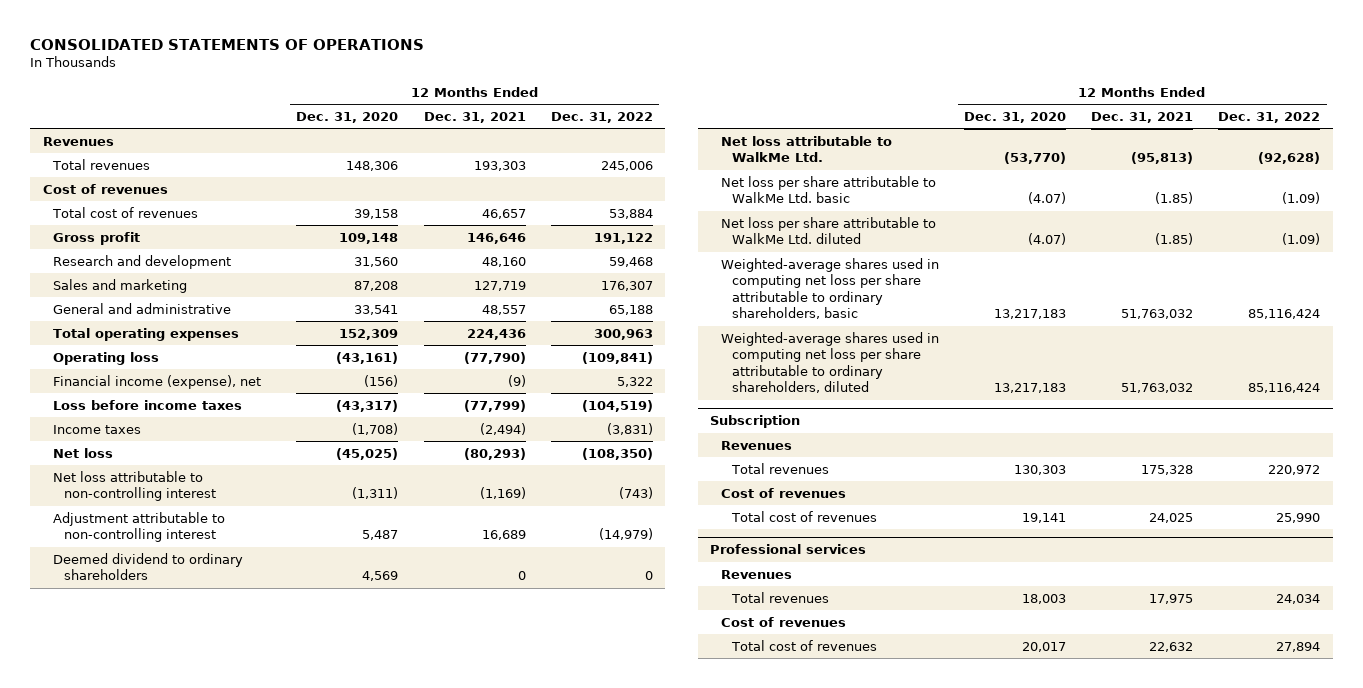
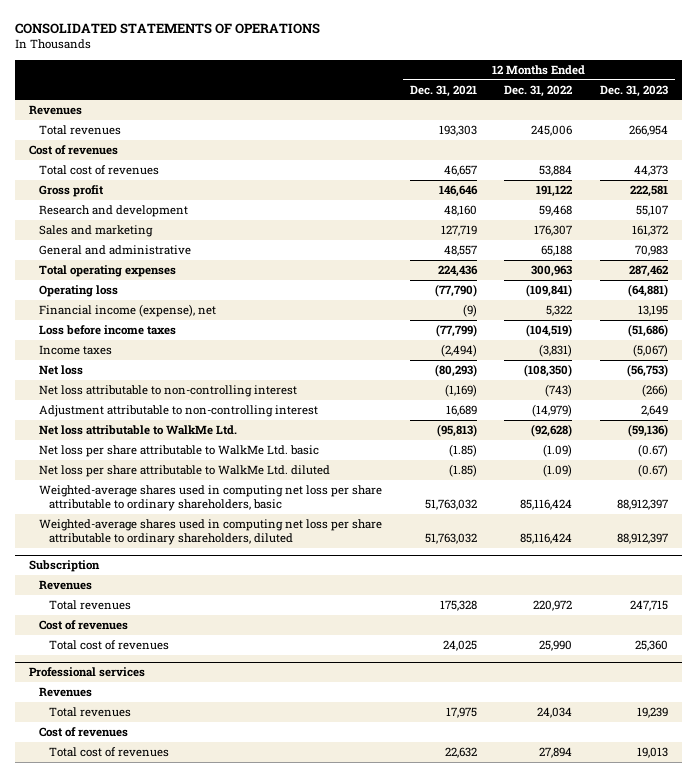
[296,112,399,124] Dec. 31, 2020 -> none
none -> [600,84,669,97] Dec. 31, 2023
[53,552,244,581] Deemed dividend to ordinary shareholders -> none

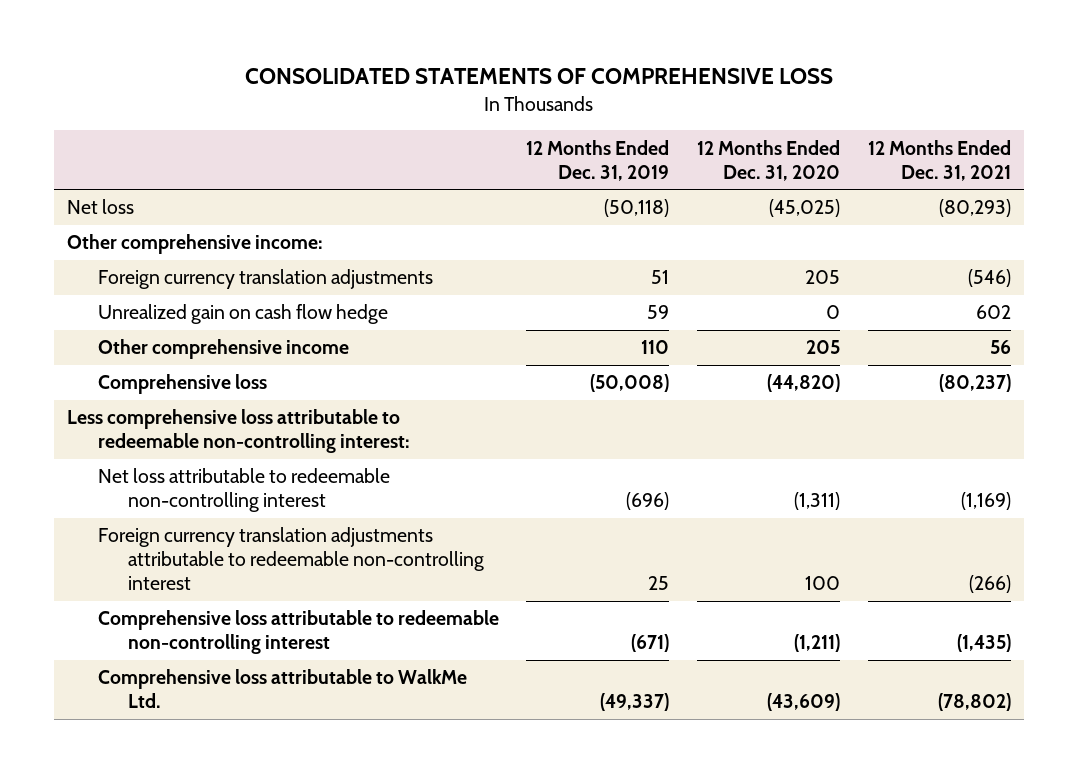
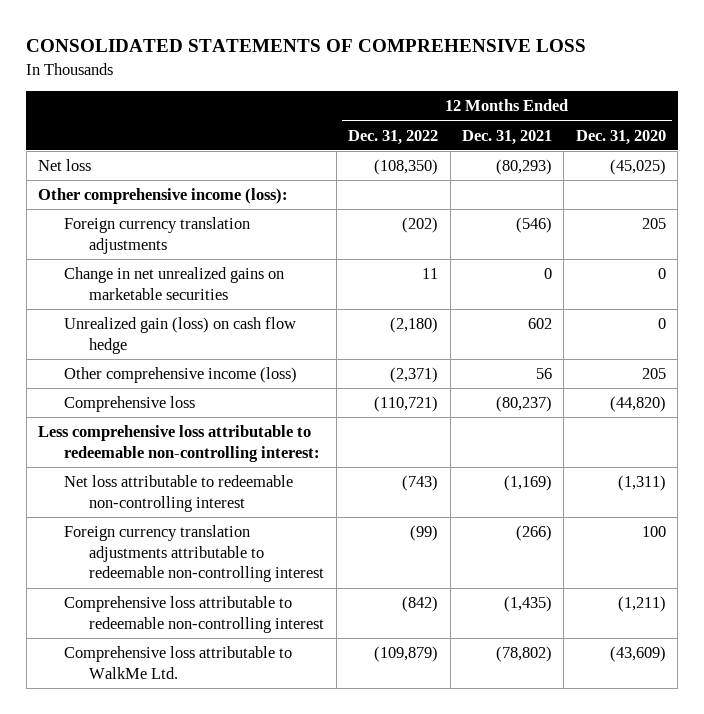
[526,139,670,181] 12 Months Ended Dec. 31, 2019 -> none
none -> [348,129,439,145] Dec. 31, 2022
[67,234,324,255] Other comprehensive income: -> [38,188,289,205] Other comprehensive income (loss):
none -> [63,267,284,300] Change in net unrealized gains on marketable securities
[97,304,388,325] Unrealized gain on cash flow hedge -> [63,317,296,354] Unrealized gain (loss) on cash flow hedge
[97,339,349,360] Other comprehensive income -> [63,367,297,384] Other comprehensive income (loss)

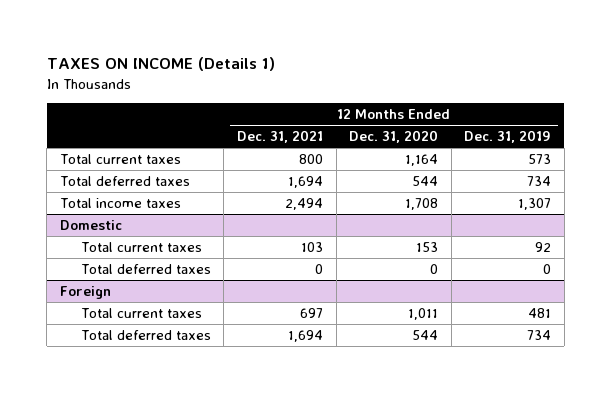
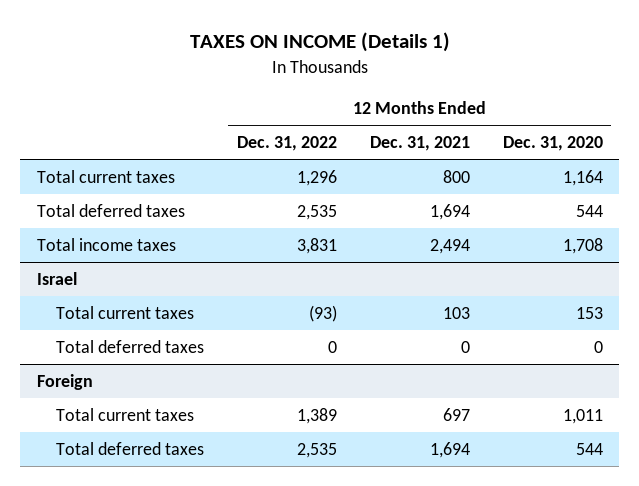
[464,130,552,144] Dec. 31, 2019 -> none
none -> [236,135,337,151] Dec. 31, 2022
[59,219,122,230] Domestic -> [36,271,77,285] Israel

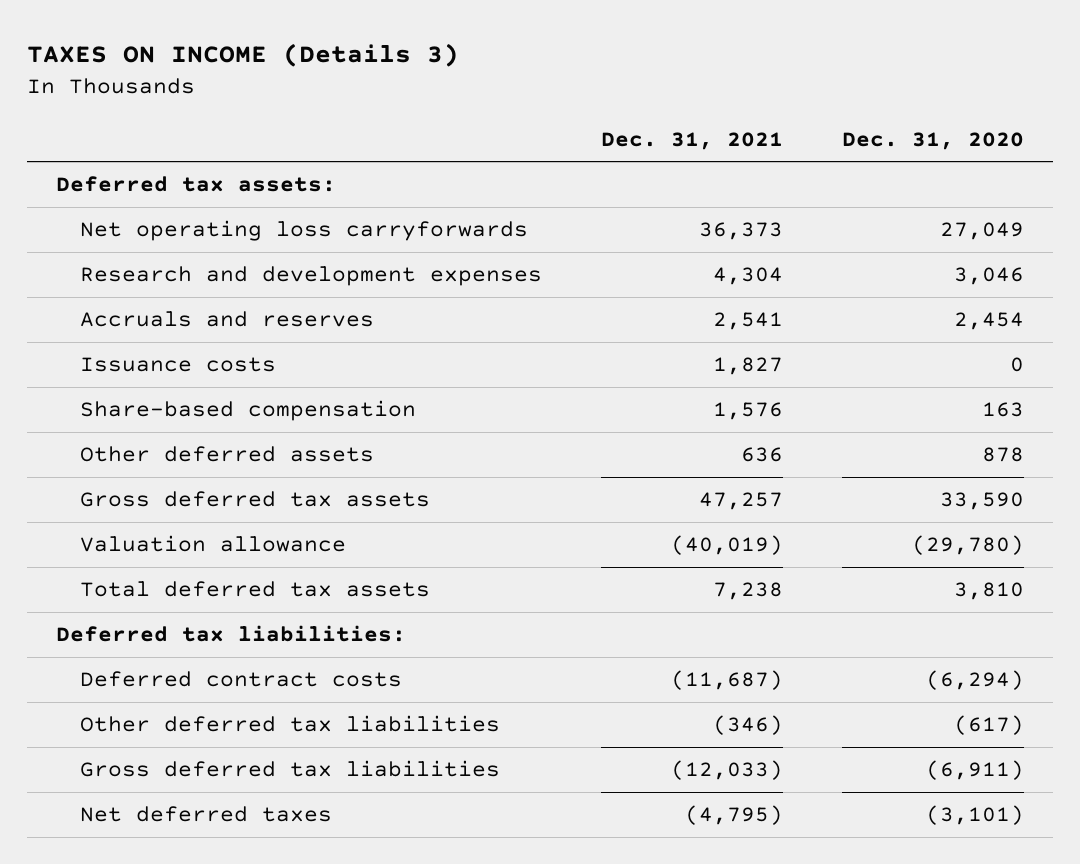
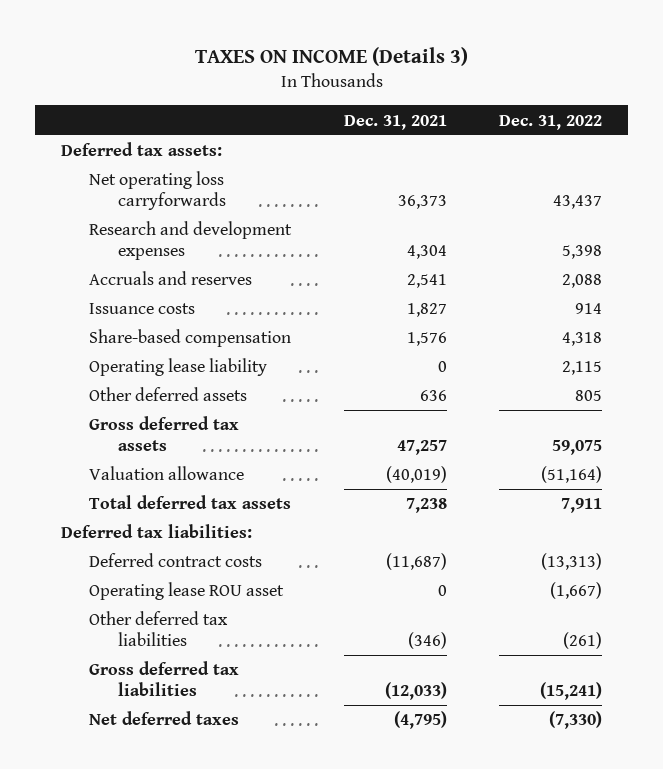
[841,131,1024,150] Dec. 31, 2020 -> none
none -> [499,114,603,130] Dec. 31, 2022
none -> [89,358,268,377] Operating lease liability
none -> [89,582,285,601] Operating lease ROU asset

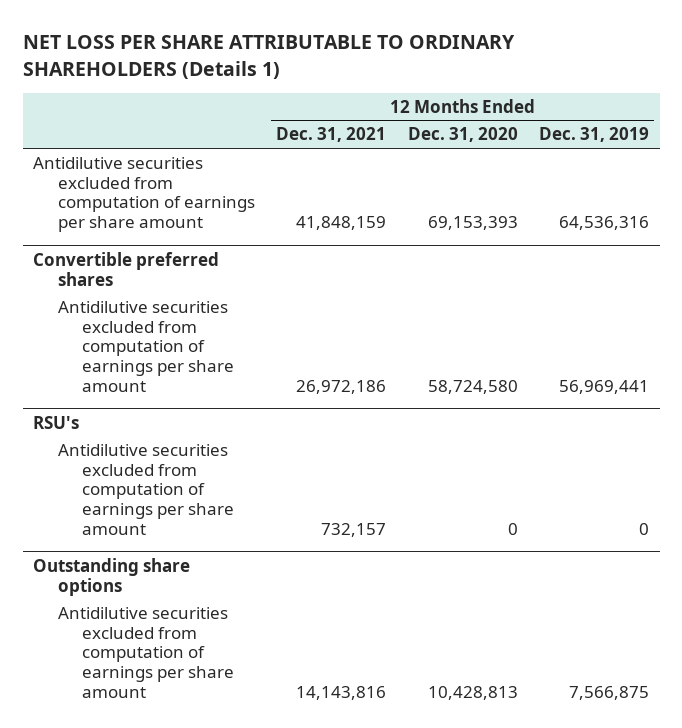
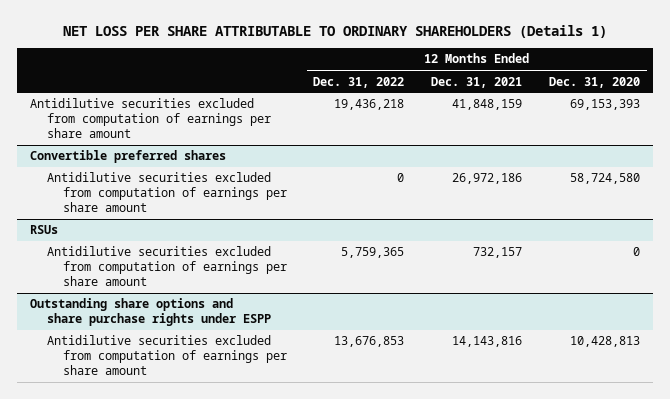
[539,127,650,143] Dec. 31, 2019 -> none
none -> [313,76,405,88] Dec. 31, 2022
[33,415,80,429] RSU's -> [30,225,59,235] RSUs
[33,557,191,596] Outstanding share options -> [30,298,271,327] Outstanding share options and share purchase rights under ESPP

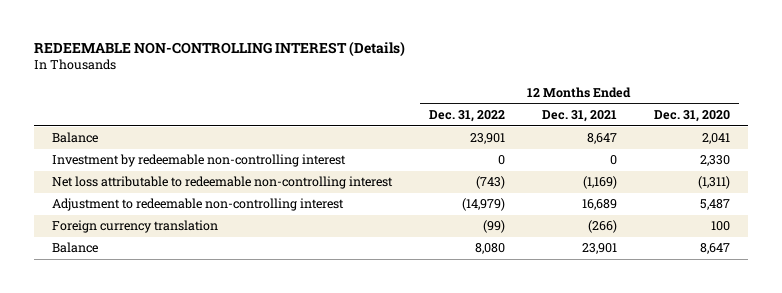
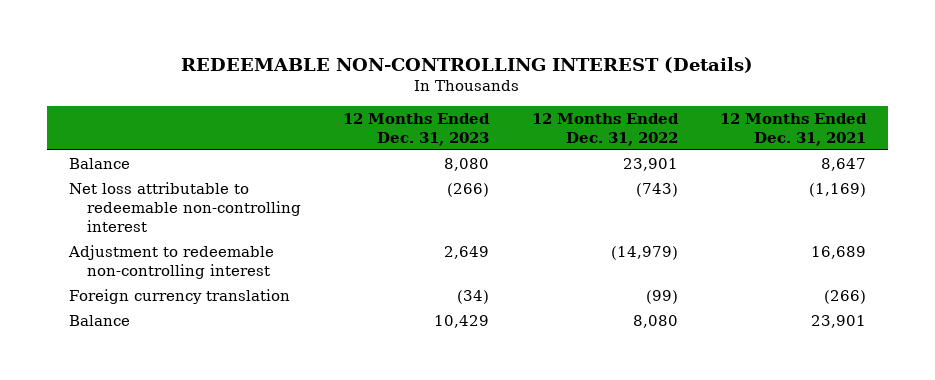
[653,110,730,123] Dec. 31, 2020 -> none
none -> [343,112,491,146] 12 Months Ended Dec. 31, 2023
[51,154,346,168] Investment by redeemable non-controlling interest -> none

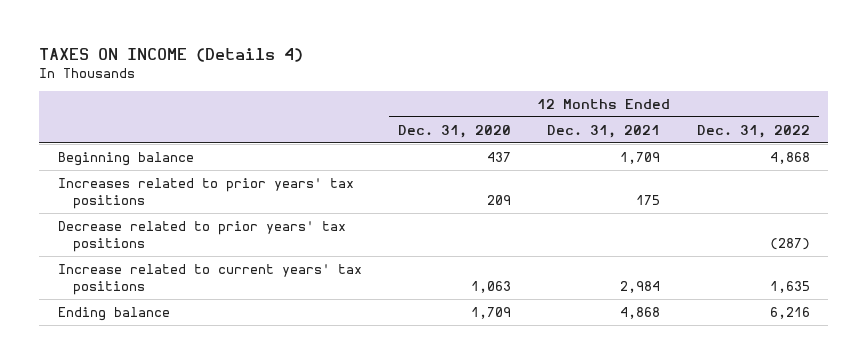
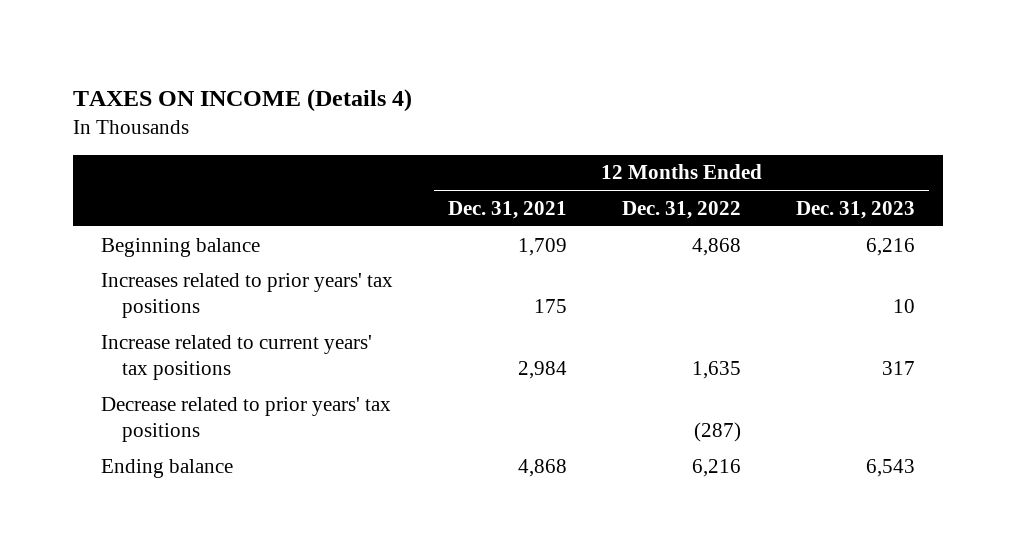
[397,124,511,138] Dec. 31, 2020 -> none
none -> [796,200,916,219] Dec. 31, 2023
[57,221,346,252] Decrease related to prior years' tax positions -> [100,396,391,443] Decrease related to prior years' tax positions

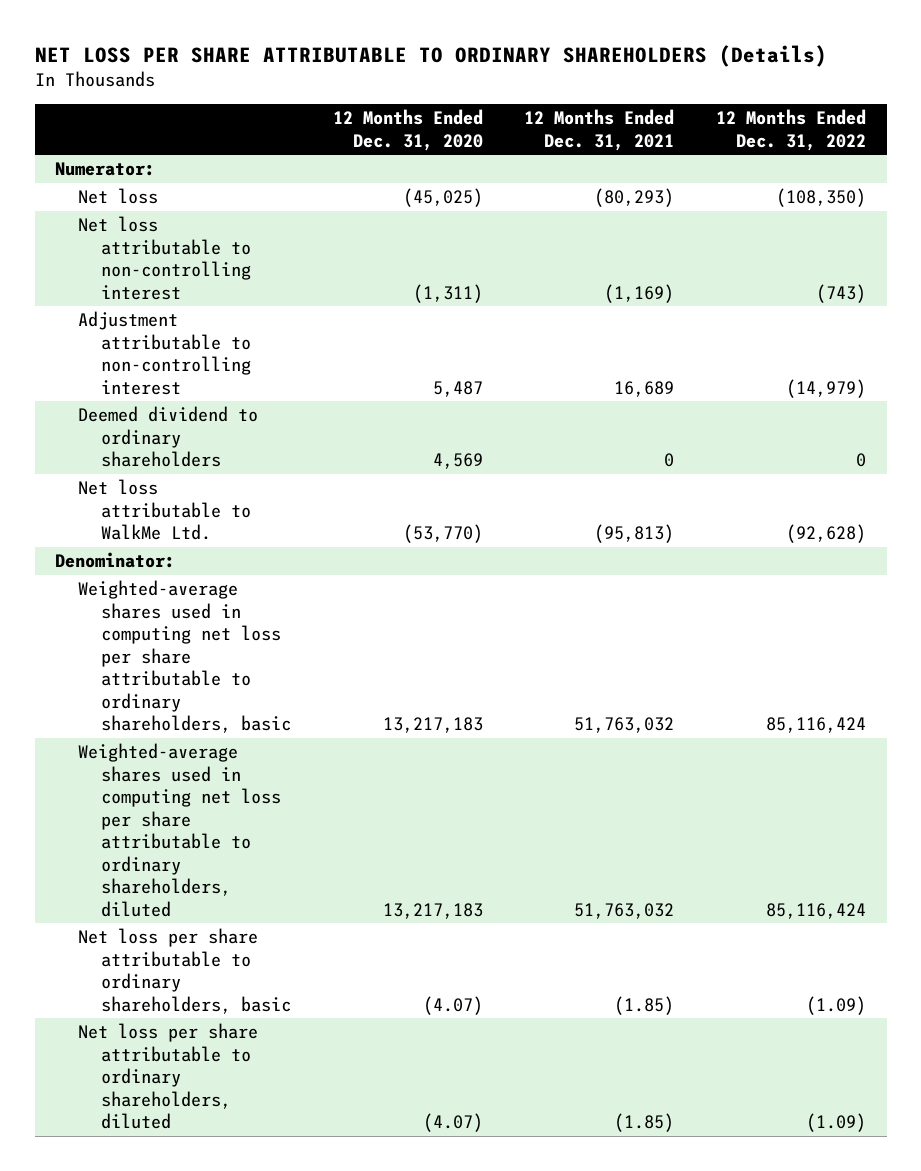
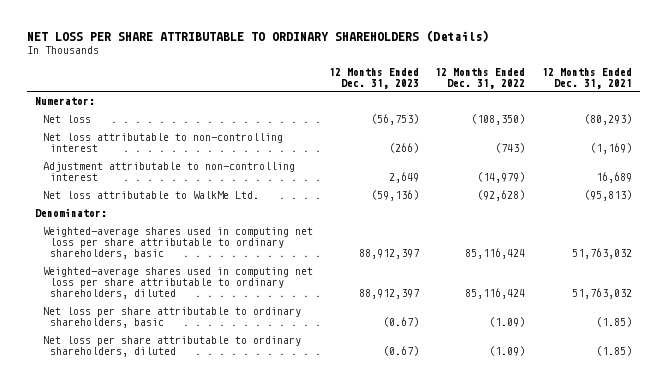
[332,109,483,151] 12 Months Ended Dec. 31, 2020 -> none
none -> [328,67,419,89] 12 Months Ended Dec. 31, 2023
[78,406,259,468] Deemed dividend to ordinary shareholders -> none

